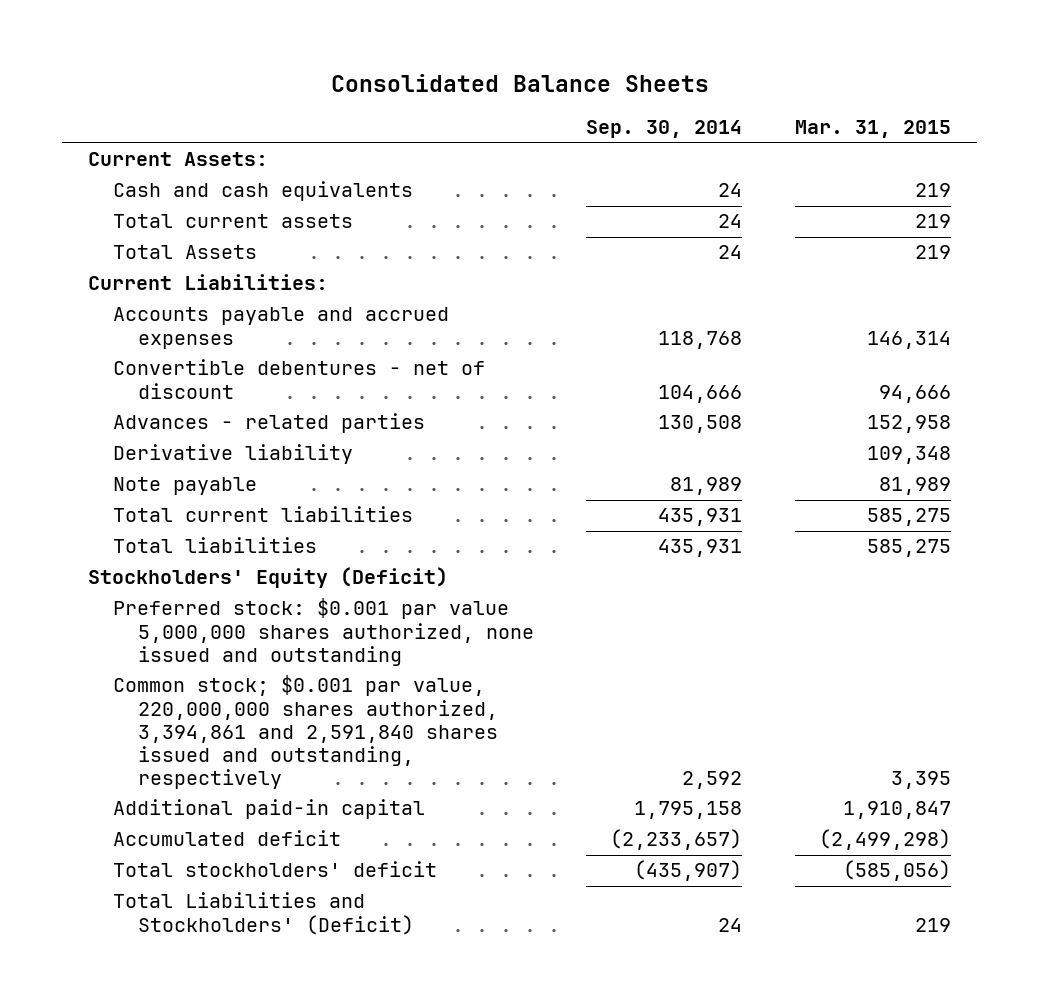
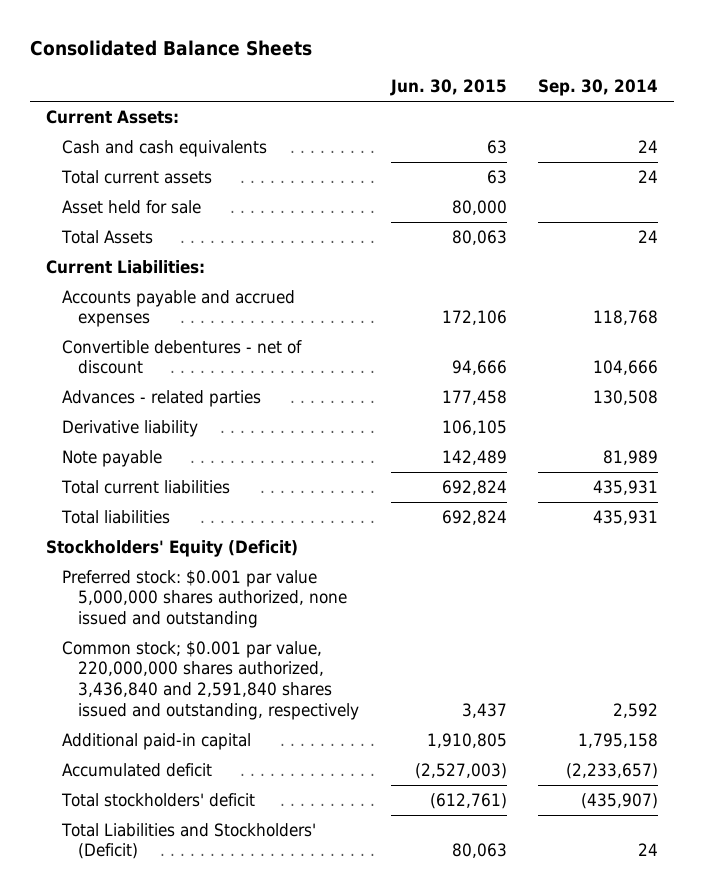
[795,120,952,139] Mar. 31, 2015 -> none
none -> [389,79,507,97] Jun. 30, 2015
none -> [61,199,201,214] Asset held for sale
[113,675,498,789] Common stock; $0.001 par value, 220,000,000 shares authorized, 3,394,861 and 2,591,840 shares issued and outstanding, respectively -> [61,640,360,720] Common stock; $0.001 par value, 220,000,000 shares authorized, 3,436,840 and 2,591,840 shares issued and outstanding, respectively

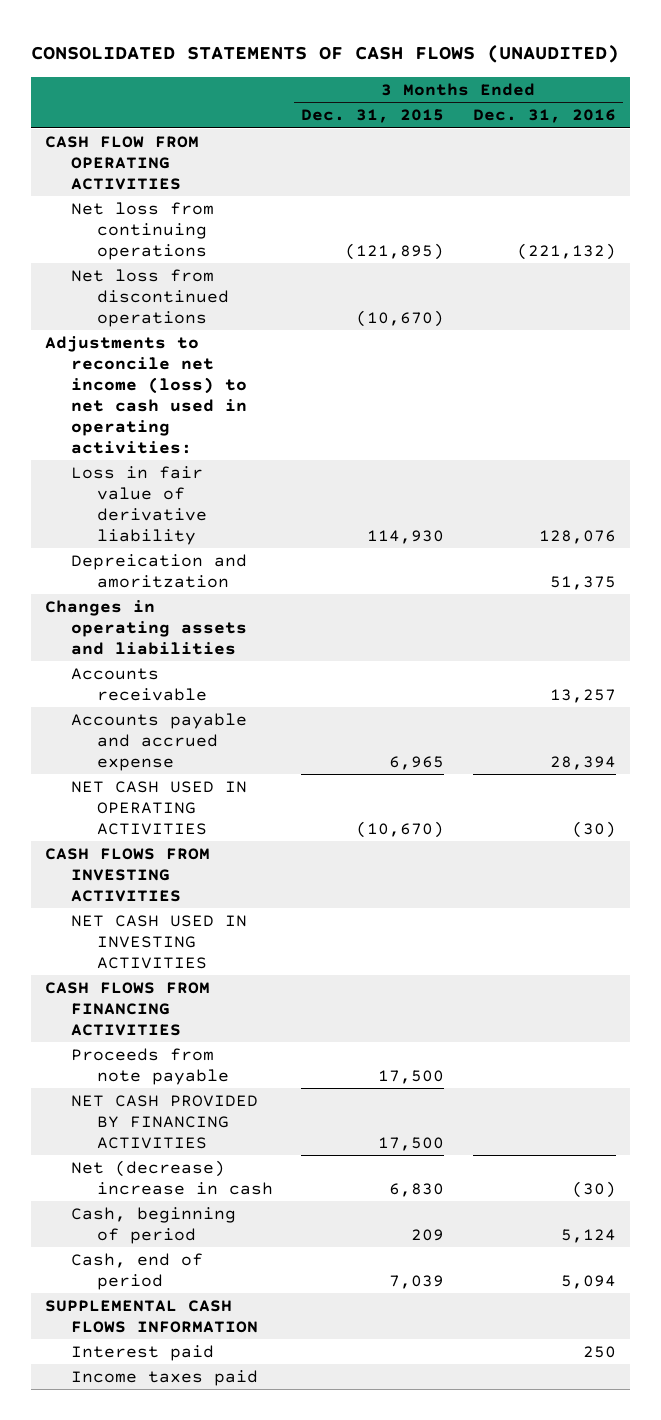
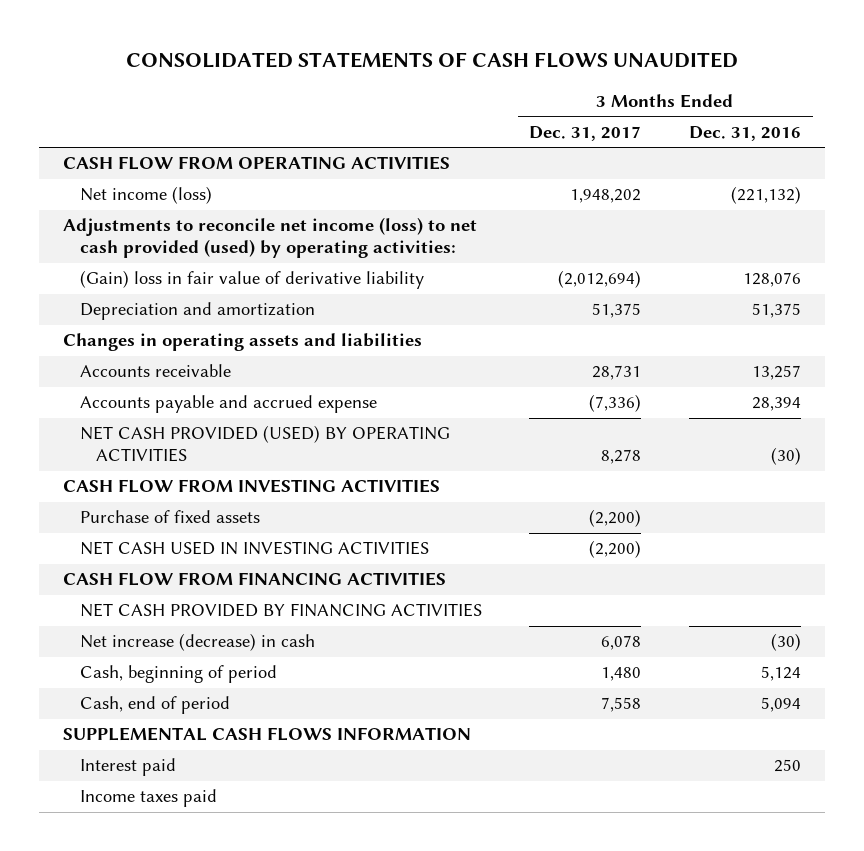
[31,44,620,63] CONSOLIDATED STATEMENTS OF CASH FLOWS (UNAUDITED) -> [126,52,739,69] CONSOLIDATED STATEMENTS OF CASH FLOWS UNAUDITED
[301,109,445,124] Dec. 31, 2015 -> none
none -> [529,125,642,141] Dec. 31, 2017
[71,269,230,327] Net loss from discontinued operations -> none
[71,202,215,260] Net loss from continuing operations -> [79,186,212,205] Net income (loss)
[45,336,248,454] Adjustments to reconcile net income (loss) to net cash used in operating activities: -> [63,217,478,259] Adjustments to reconcile net income (loss) to net cash provided (used) by operating activities:
[71,466,208,545] Loss in fair value of derivative liability -> [79,270,424,290] (Gain) loss in fair value of derivative liability
[71,554,248,588] Depreication and amoritzation -> [79,302,315,321] Depreciation and amortization
[71,781,248,835] NET CASH USED IN OPERATING ACTIVITIES -> [79,425,450,463] NET CASH PROVIDED (USED) BY OPERATING ACTIVITIES
[45,848,211,902] CASH FLOWS FROM INVESTING ACTIVITIES -> [63,479,441,494] CASH FLOW FROM INVESTING ACTIVITIES
none -> [79,510,260,524] Purchase of fixed assets
[71,1048,230,1085] Proceeds from note payable -> none
[45,982,211,1036] CASH FLOWS FROM FINANCING ACTIVITIES -> [63,572,447,587] CASH FLOW FROM FINANCING ACTIVITIES
[71,1160,274,1195] Net (decrease) increase in cash -> [79,633,315,652] Net increase (decrease) in cash

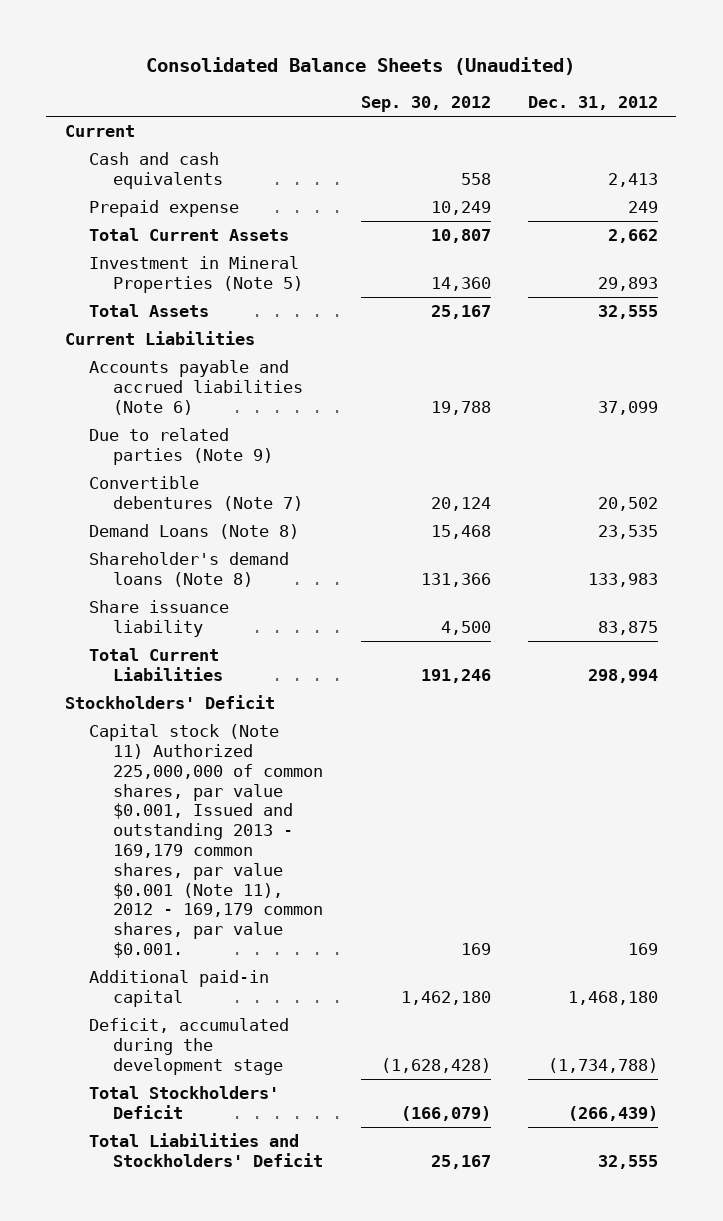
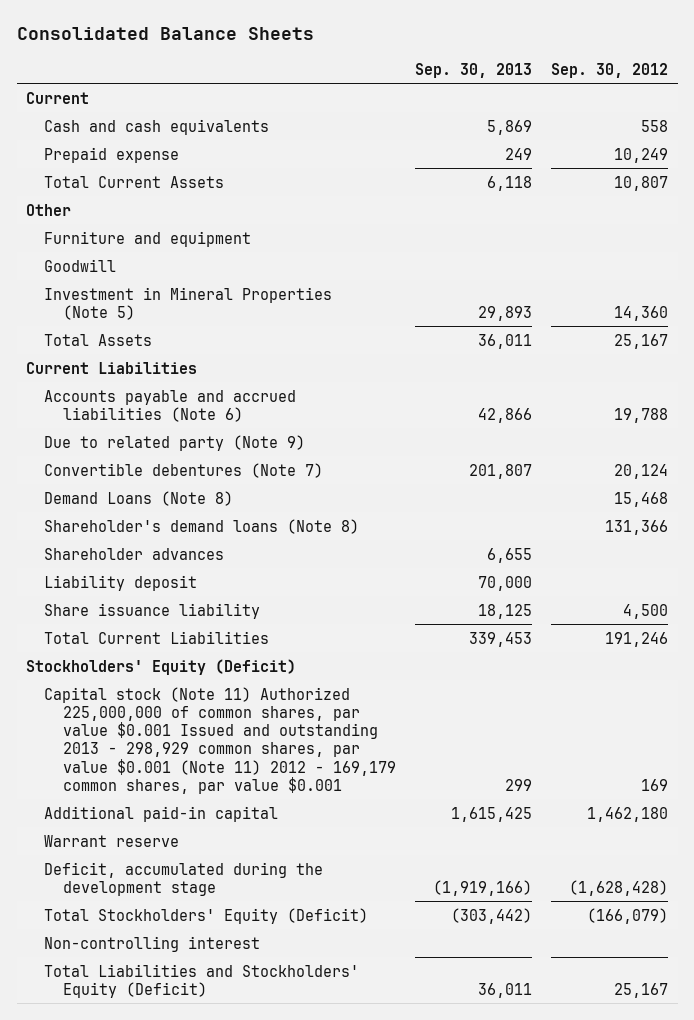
[146,56,576,75] Consolidated Balance Sheets (Unaudited) -> [16,26,314,40] Consolidated Balance Sheets
[527,96,658,111] Dec. 31, 2012 -> none
none -> [414,62,532,78] Sep. 30, 2013
none -> [26,203,72,216] Other
none -> [44,230,252,247] Furniture and equipment
none -> [44,258,117,272] Goodwill
[89,428,274,465] Due to related parties (Note 9) -> [44,434,306,451] Due to related party (Note 9)
none -> [44,547,225,560] Shareholder advances
none -> [44,574,198,591] Liability deposit
[65,695,276,710] Stockholders' Deficit -> [26,658,297,675] Stockholders' Equity (Deficit)
[89,724,324,959] Capital stock (Note 11) Authorized 225,000,000 of common shares, par value $0.001, Issued and outstanding 2013 - 169,179 common shares, par value $0.001 (Note 11), 2012 - 169,179 common shares, par value $0.001. -> [44,686,396,794] Capital stock (Note 11) Authorized 225,000,000 of common shares, par value $0.001 Issued and outstanding 2013 - 298,929 common shares, par value $0.001 (Note 11) 2012 - 169,179 common shares, par value $0.001
none -> [44,834,180,847] Warrant reserve
[89,1086,280,1119] Total Stockholders' Deficit -> [44,907,369,924] Total Stockholders' Equity (Deficit)
none -> [44,935,261,952] Non-controlling interest
[89,1133,324,1167] Total Liabilities and Stockholders' Deficit -> [44,963,360,998] Total Liabilities and Stockholders' Equity (Deficit)

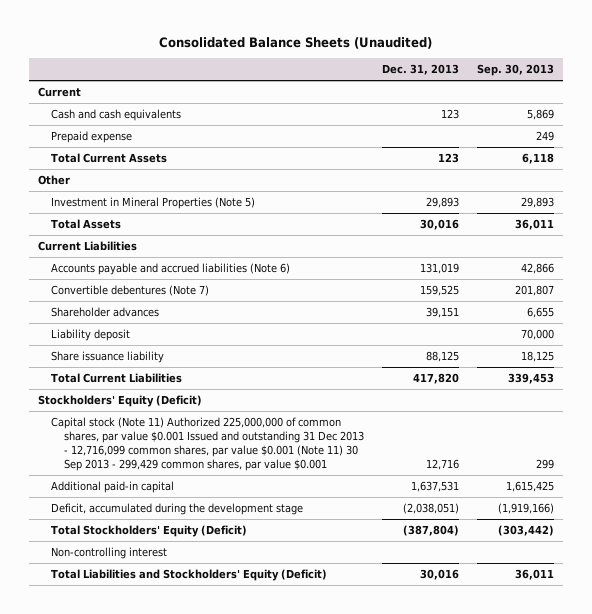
[16,26,314,40] Consolidated Balance Sheets -> [159,36,433,49] Consolidated Balance Sheets (Unaudited)
[551,62,669,78] Sep. 30, 2012 -> none
none -> [382,64,460,76] Dec. 31, 2013
[44,230,252,247] Furniture and equipment -> none
[44,258,117,272] Goodwill -> none
[44,434,306,451] Due to related party (Note 9) -> none
[44,490,234,506] Demand Loans (Note 8) -> none
[44,518,360,534] Shareholder's demand loans (Note 8) -> none
[44,686,396,794] Capital stock (Note 11) Authorized 225,000,000 of common shares, par value $0.001 Issued and outstanding 2013 - 298,929 common shares, par value $0.001 (Note 11) 2012 - 169,179 common shares, par value $0.001 -> [51,417,365,472] Capital stock (Note 11) Authorized 225,000,000 of common shares, par value $0.001 Issued and outstanding 31 Dec 2013 - 12,716,099 common shares, par value $0.001 (Note 11) 30 Sep 2013 - 299,429 common shares, par value $0.001
[44,834,180,847] Warrant reserve -> none

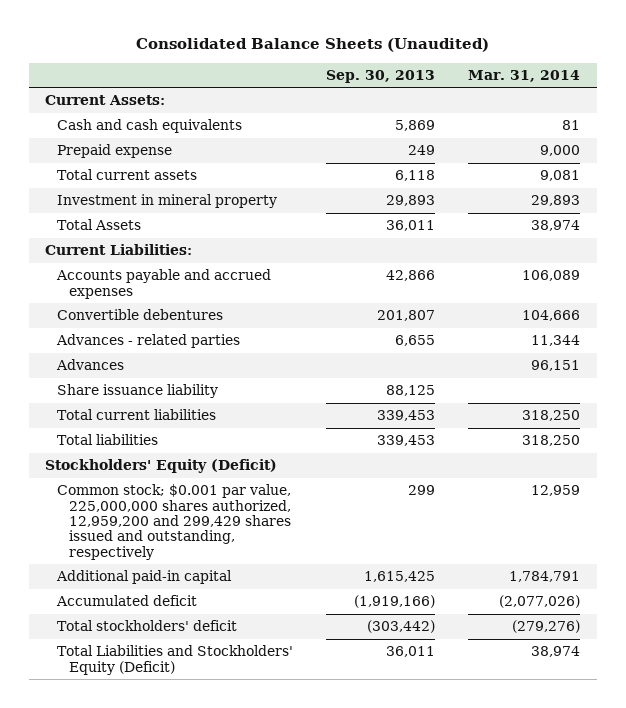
[382,64,460,76] Dec. 31, 2013 -> none
none -> [468,69,581,82] Mar. 31, 2014
[38,87,82,98] Current -> [45,95,166,106] Current Assets:
[38,175,71,186] Other -> none
[51,153,168,164] Total Current Assets -> [56,169,197,181] Total current assets
[51,197,256,210] Investment in Mineral Properties (Note 5) -> [56,194,277,209] Investment in mineral property
[51,329,131,342] Liability deposit -> none
[38,241,138,252] Current Liabilities -> [45,244,193,256] Current Liabilities:
[51,263,291,276] Accounts payable and accrued liabilities (Note 6) -> [55,269,271,299] Accounts payable and accrued expenses
[51,285,210,297] Convertible debentures (Note 7) -> [56,309,223,321] Convertible debentures
[51,307,160,318] Shareholder advances -> [55,334,240,349] Advances - related parties
none -> [55,359,124,371] Advances
[521,351,555,363] 18,125 -> [386,385,436,397] 88,125
[51,373,183,384] Total Current Liabilities -> [56,409,216,421] Total current liabilities
none -> [56,434,158,446] Total liabilities
[51,417,365,472] Capital stock (Note 11) Authorized 225,000,000 of common shares, par value $0.001 Issued and outstanding 31 Dec 2013 - 12,716,099 common shares, par value $0.001 (Note 11) 30 Sep 2013 - 299,429 common shares, par value $0.001 -> [56,484,291,560] Common stock; $0.001 par value, 225,000,000 shares authorized, 12,959,200 and 299,429 shares issued and outstanding, respectively
[51,547,168,560] Non-controlling interest -> none
[51,503,304,516] Deficit, accumulated during the development stage -> [55,595,197,607] Accumulated deficit
[51,525,248,538] Total Stockholders' Equity (Deficit) -> [56,620,237,632] Total stockholders' deficit

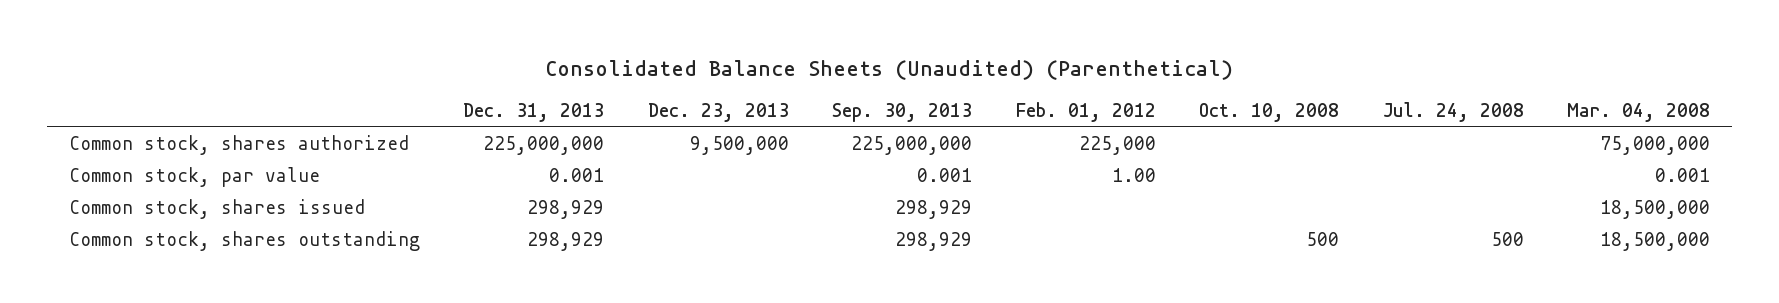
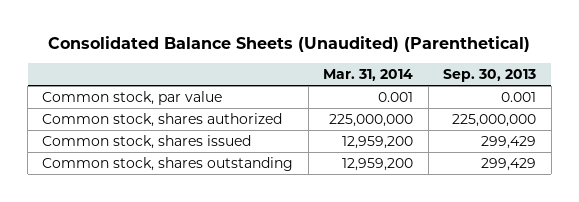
[463,103,605,123] Dec. 31, 2013 -> none
[647,103,789,123] Dec. 23, 2013 -> none
[1015,102,1156,123] Feb. 01, 2012 -> none
[1199,103,1340,123] Oct. 10, 2008 -> none
[1382,102,1524,123] Jul. 24, 2008 -> none
[1567,103,1711,123] Mar. 04, 2008 -> none
none -> [323,69,414,82] Mar. 31, 2014
[68,135,409,156] Common stock, shares authorized -> [42,112,283,127] Common stock, shares authorized
[895,200,973,220] 298,929 -> [481,135,537,149] 299,429
[895,232,973,252] 298,929 -> [481,157,537,171] 299,429

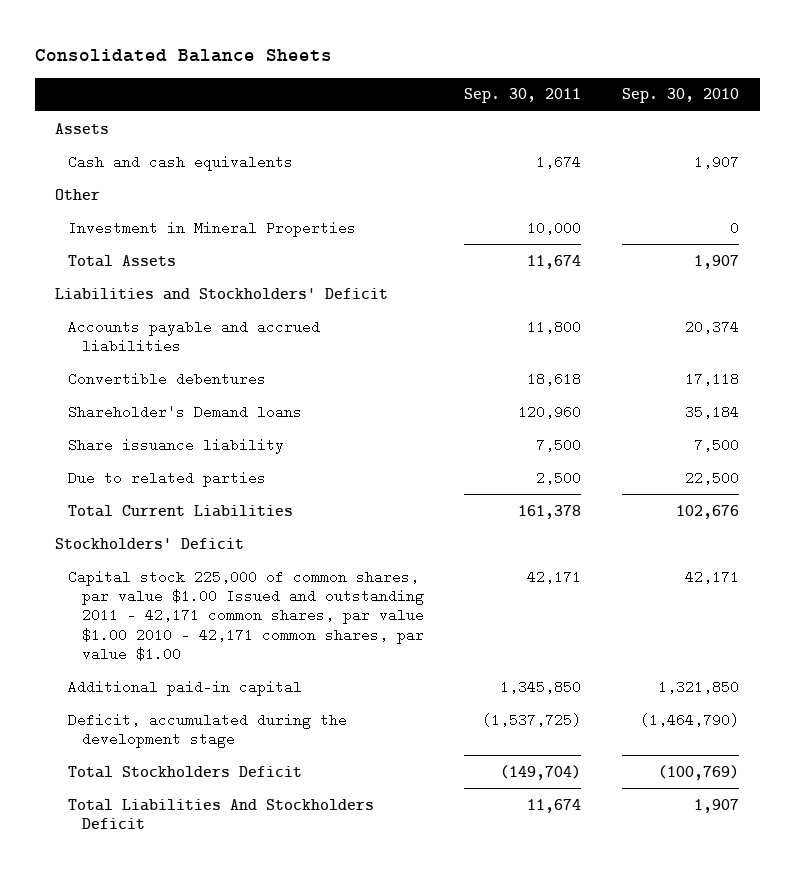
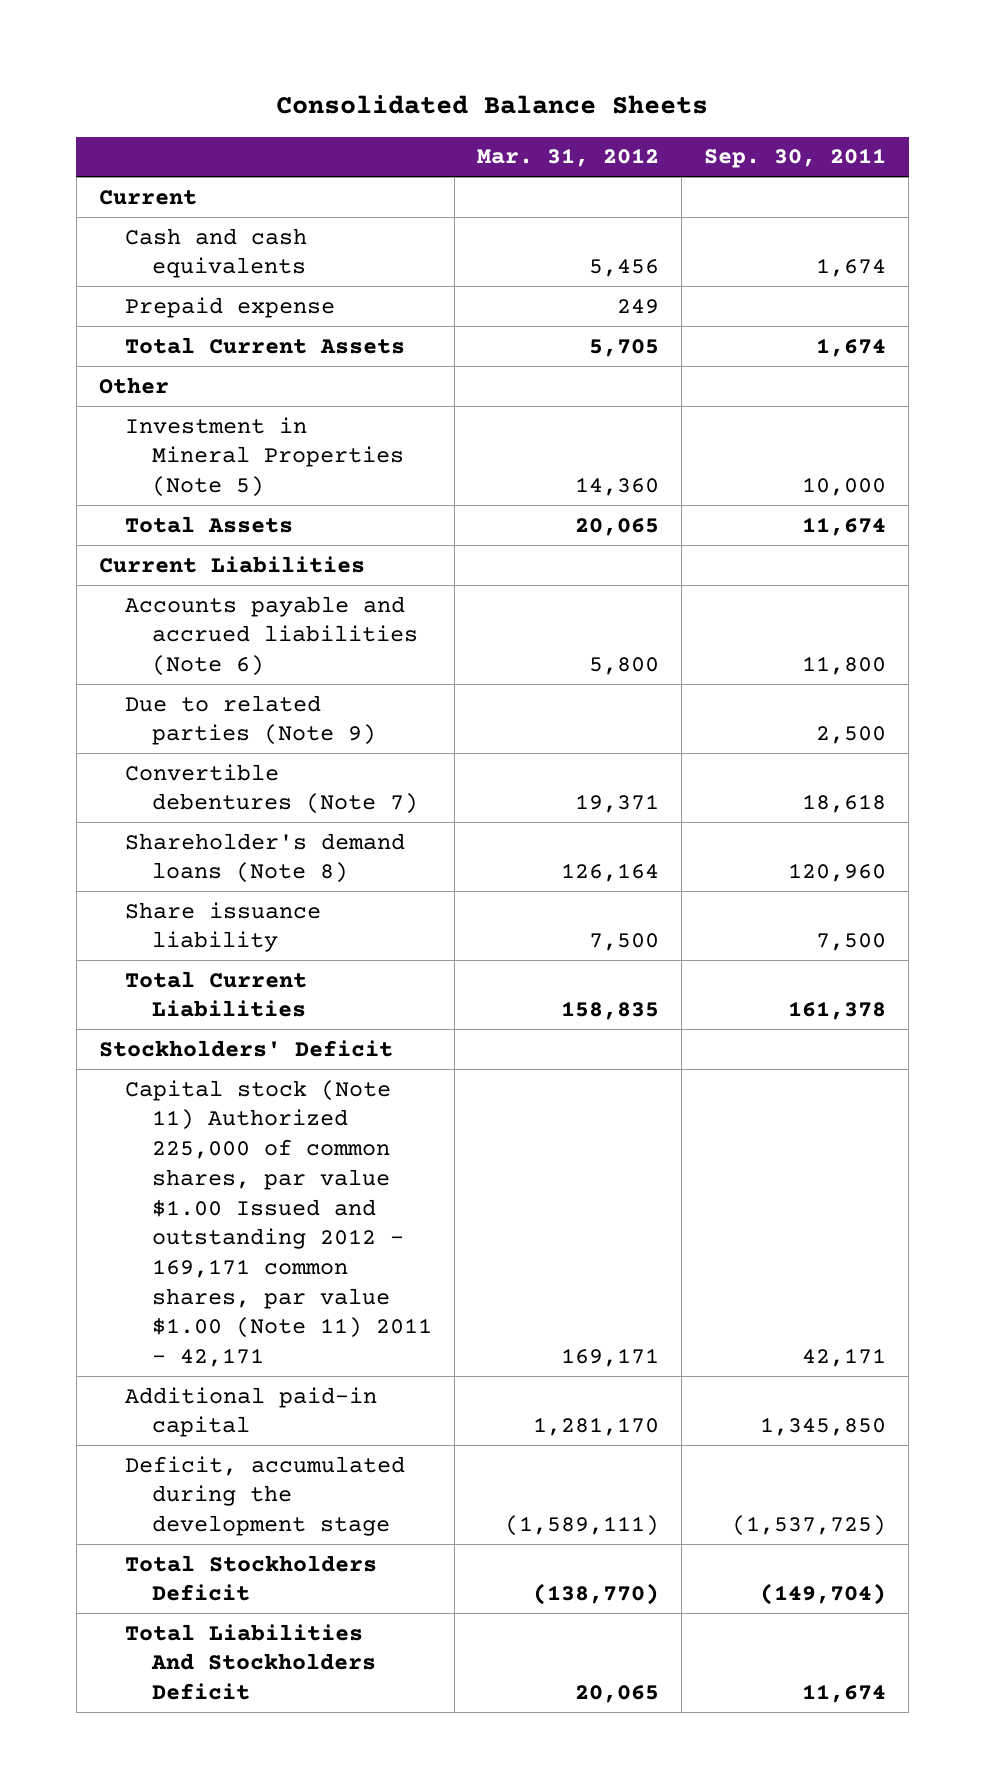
[622,88,740,104] Sep. 30, 2010 -> none
none -> [477,148,660,168] Mar. 31, 2012
[55,122,110,134] Assets -> none
none -> [98,189,197,205] Current
none -> [125,296,336,318] Prepaid expense
none -> [125,336,406,354] Total Current Assets
[68,220,357,237] Investment in Mineral Properties -> [125,416,404,498] Investment in Mineral Properties (Note 5)
[55,287,389,300] Liabilities and Stockholders' Deficit -> none
none -> [98,555,365,573] Current Liabilities
[68,319,321,353] Accounts payable and accrued liabilities -> [125,595,418,677] Accounts payable and accrued liabilities (Note 6)
none -> [125,694,376,746] Due to related parties (Note 9)
[68,371,267,386] Convertible debentures -> [125,763,418,815] Convertible debentures (Note 7)
[68,404,303,419] Shareholder's Demand loans -> [125,832,406,884] Shareholder's demand loans (Note 8)
[68,470,267,487] Due to related parties -> none
[68,569,424,662] Capital stock 225,000 of common shares, par value $1.00 Issued and outstanding 2011 - 42,171 common shares, par value $1.00 2010 - 42,171 common shares, par value $1.00 -> [125,1079,432,1367] Capital stock (Note 11) Authorized 225,000 of common shares, par value $1.00 Issued and outstanding 2012 - 169,171 common shares, par value $1.00 (Note 11) 2011 - 42,171

